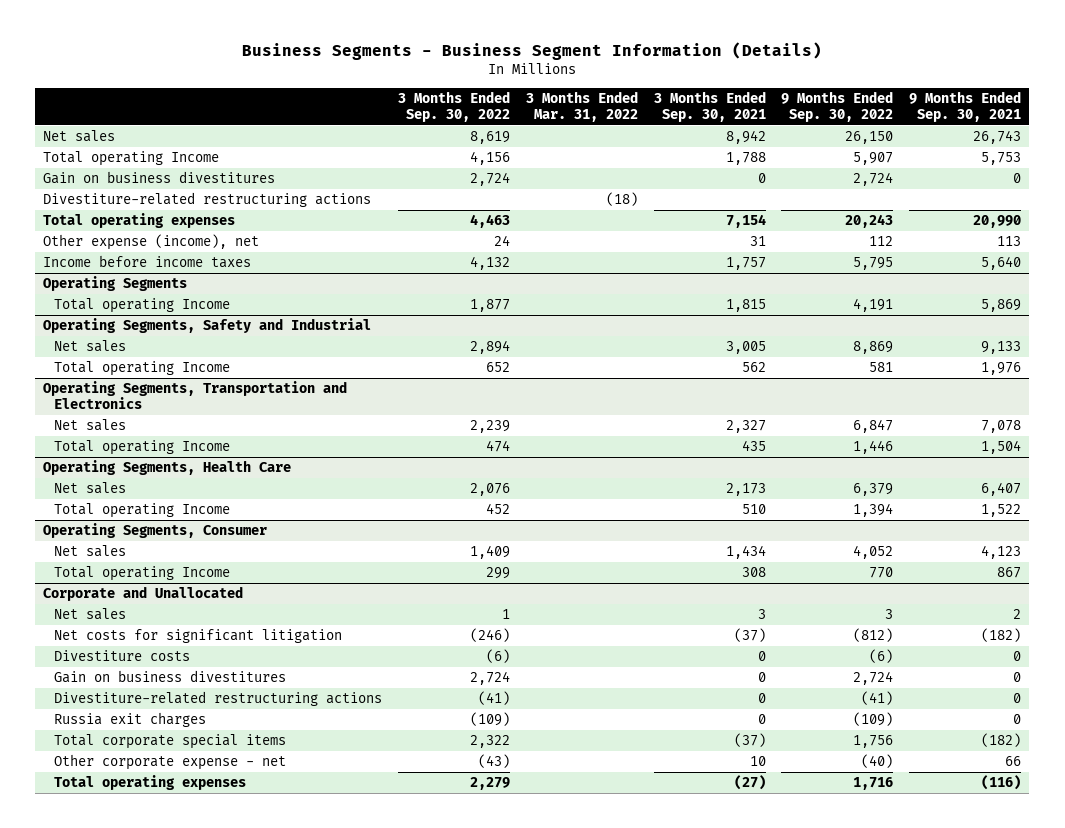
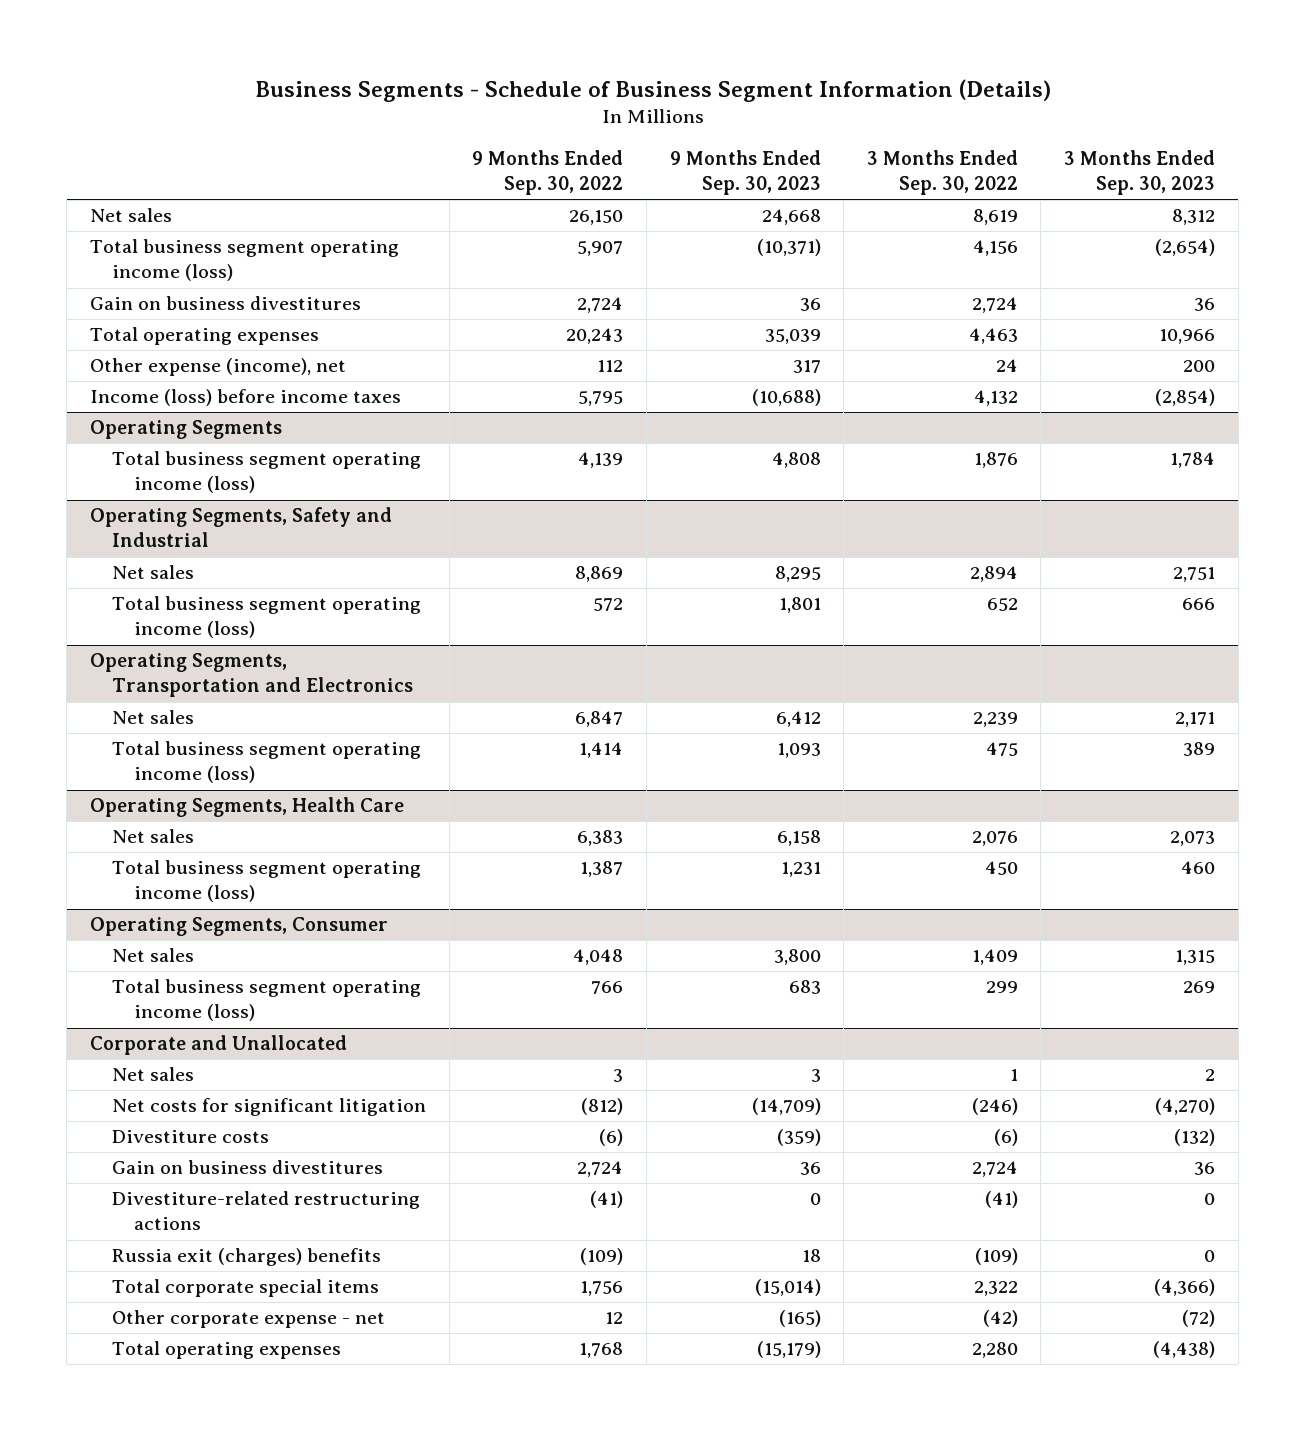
[242,42,823,61] Business Segments - Business Segment Information (Details) -> [254,79,1051,103] Business Segments - Schedule of Business Segment Information (Details)
[525,90,638,123] 3 Months Ended Mar. 31, 2022 -> none
[653,90,766,123] 3 Months Ended Sep. 30, 2021 -> none
[909,90,1022,123] 9 Months Ended Sep. 30, 2021 -> none
none -> [669,150,821,196] 9 Months Ended Sep. 30, 2023
none -> [1064,150,1216,196] 3 Months Ended Sep. 30, 2023
[43,151,220,167] Total operating Income -> [89,239,399,282] Total business segment operating income (loss)
[43,192,372,208] Divestiture-related restructuring actions -> none
[43,255,252,269] Income before income taxes -> [89,389,401,407] Income (loss) before income taxes
[54,298,231,314] Total operating Income -> [112,451,422,494] Total business segment operating income (loss)
[469,299,510,313] 1,877 -> [973,452,1018,469] 1,876
[853,298,894,313] 4,191 -> [578,452,624,469] 4,139
[54,361,231,377] Total operating Income -> [112,596,422,639] Total business segment operating income (loss)
[869,362,894,373] 581 -> [593,598,624,612] 572
[54,440,231,456] Total operating Income -> [112,741,422,784] Total business segment operating income (loss)
[485,440,510,453] 474 -> [985,742,1018,757] 475
[853,440,894,455] 1,446 -> [579,742,624,759] 1,414
[853,483,894,497] 6,379 -> [577,830,624,847] 6,383
[54,503,231,519] Total operating Income -> [112,860,422,903] Total business segment operating income (loss)
[485,503,510,515] 452 -> [984,861,1018,876] 450
[853,503,894,518] 1,394 -> [580,861,624,878] 1,387
[853,545,894,560] 4,052 -> [573,949,624,966] 4,048
[54,566,231,582] Total operating Income -> [112,979,422,1022] Total business segment operating income (loss)
[869,567,894,579] 770 -> [591,981,624,995] 766
[54,712,207,728] Russia exit charges -> [112,1248,382,1267] Russia exit (charges) benefits
[477,754,510,769] (43) -> [982,1310,1018,1328] (42)
[861,754,894,769] (40) -> [605,1312,624,1325] 12
[469,777,510,791] 2,279 -> [971,1342,1018,1359] 2,280
[853,777,894,791] 1,716 -> [579,1342,624,1359] 1,768

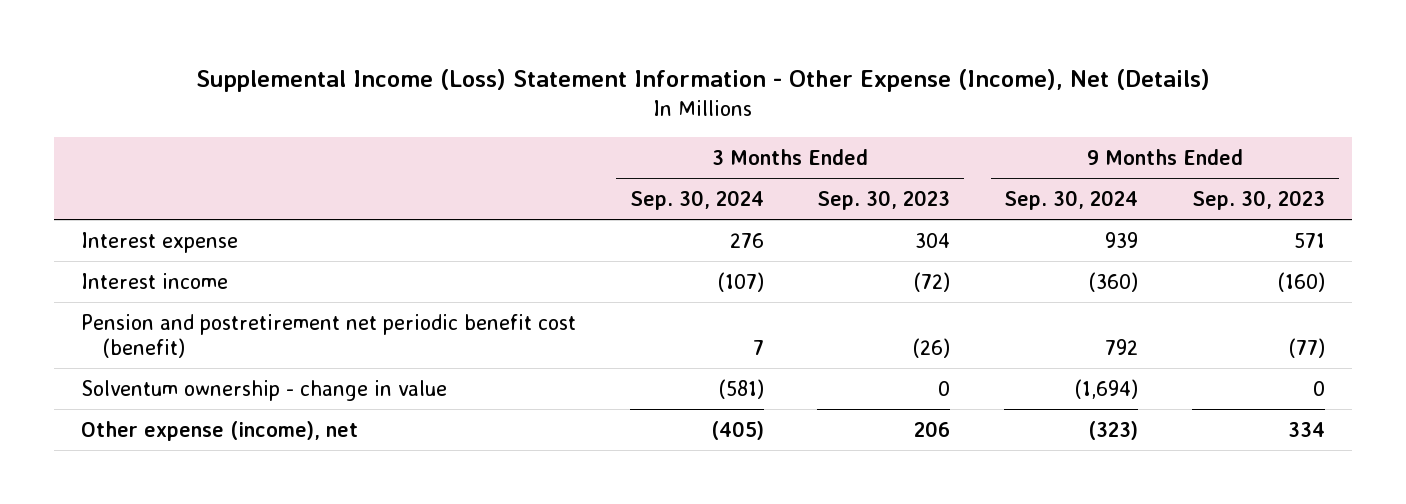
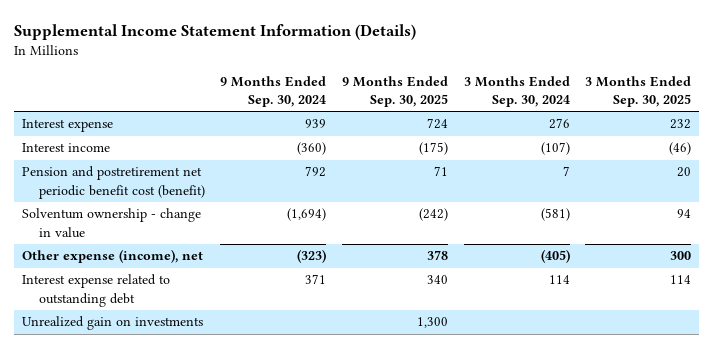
[195,68,1210,92] Supplemental Income (Loss) Statement Information - Other Expense (Income), Net (Details) -> [14,24,417,41] Supplemental Income Statement Information (Details)
[817,190,951,211] Sep. 30, 2023 -> none
[1192,190,1326,211] Sep. 30, 2023 -> none
none -> [341,75,448,108] 9 Months Ended Sep. 30, 2025
none -> [585,75,692,108] 3 Months Ended Sep. 30, 2025
none -> [21,274,170,307] Interest expense related to outstanding debt
none -> [21,316,203,331] Unrealized gain on investments

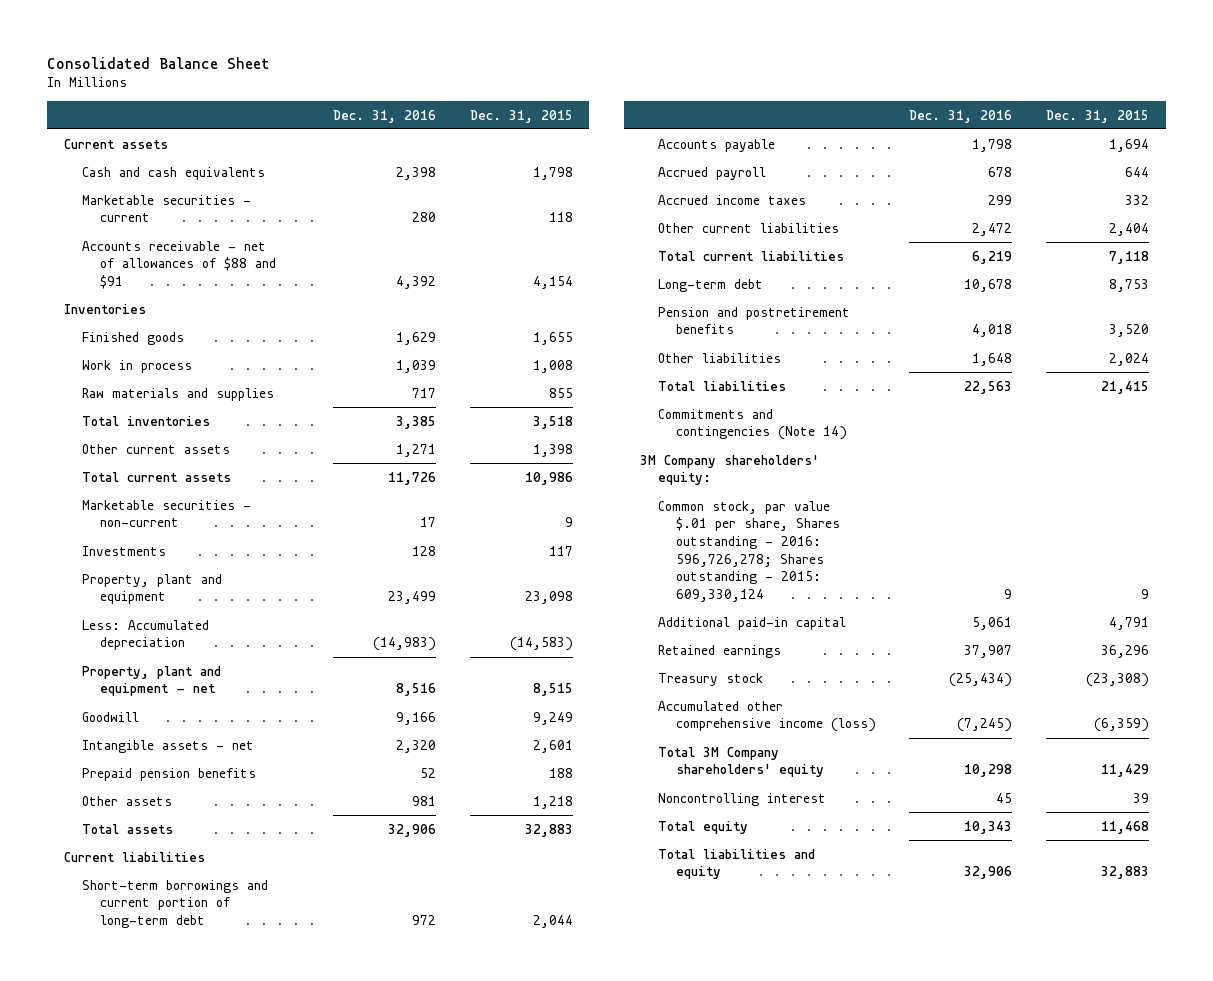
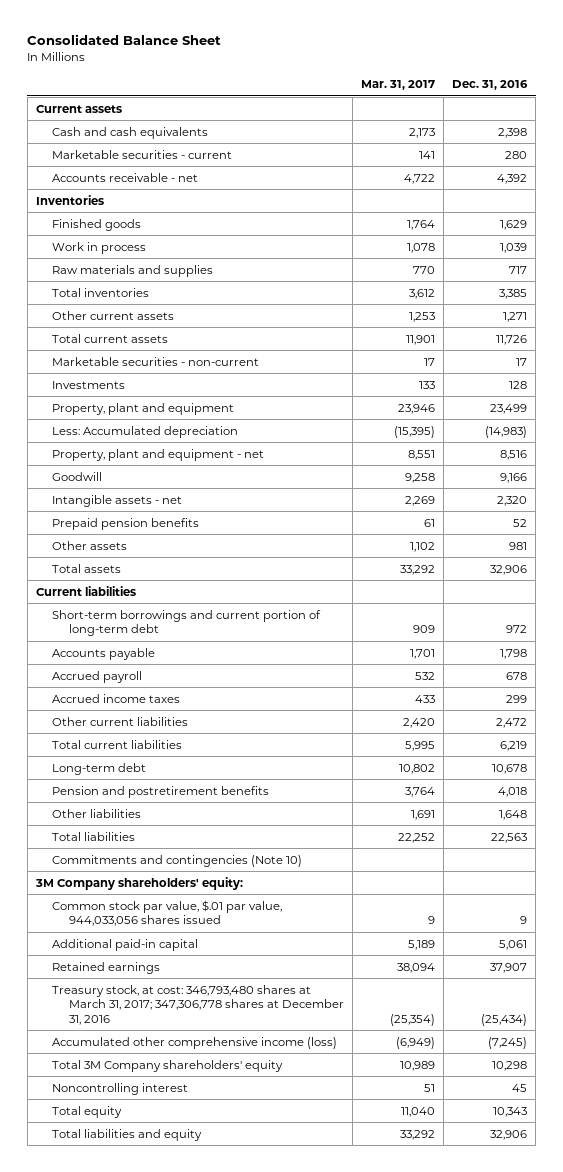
[469,109,573,123] Dec. 31, 2015 -> none
none -> [360,79,435,90] Mar. 31, 2017
[81,240,276,289] Accounts receivable - net of allowances of $88 and $91 -> [52,172,199,182] Accounts receivable - net
[658,408,847,441] Commitments and contingencies (Note 14) -> [52,854,303,867] Commitments and contingencies (Note 10)
[658,500,840,602] Common stock, par value $.01 per share, Shares outstanding - 2016: 596,726,278; Shares outstanding - 2015: 609,330,124 -> [52,899,283,927] Common stock par value, $.01 par value, 944,033,056 shares issued
[658,672,764,686] Treasury stock -> [52,984,344,1025] Treasury stock, at cost: 346,793,480 shares at March 31, 2017; 347,306,778 shares at December 31, 2016

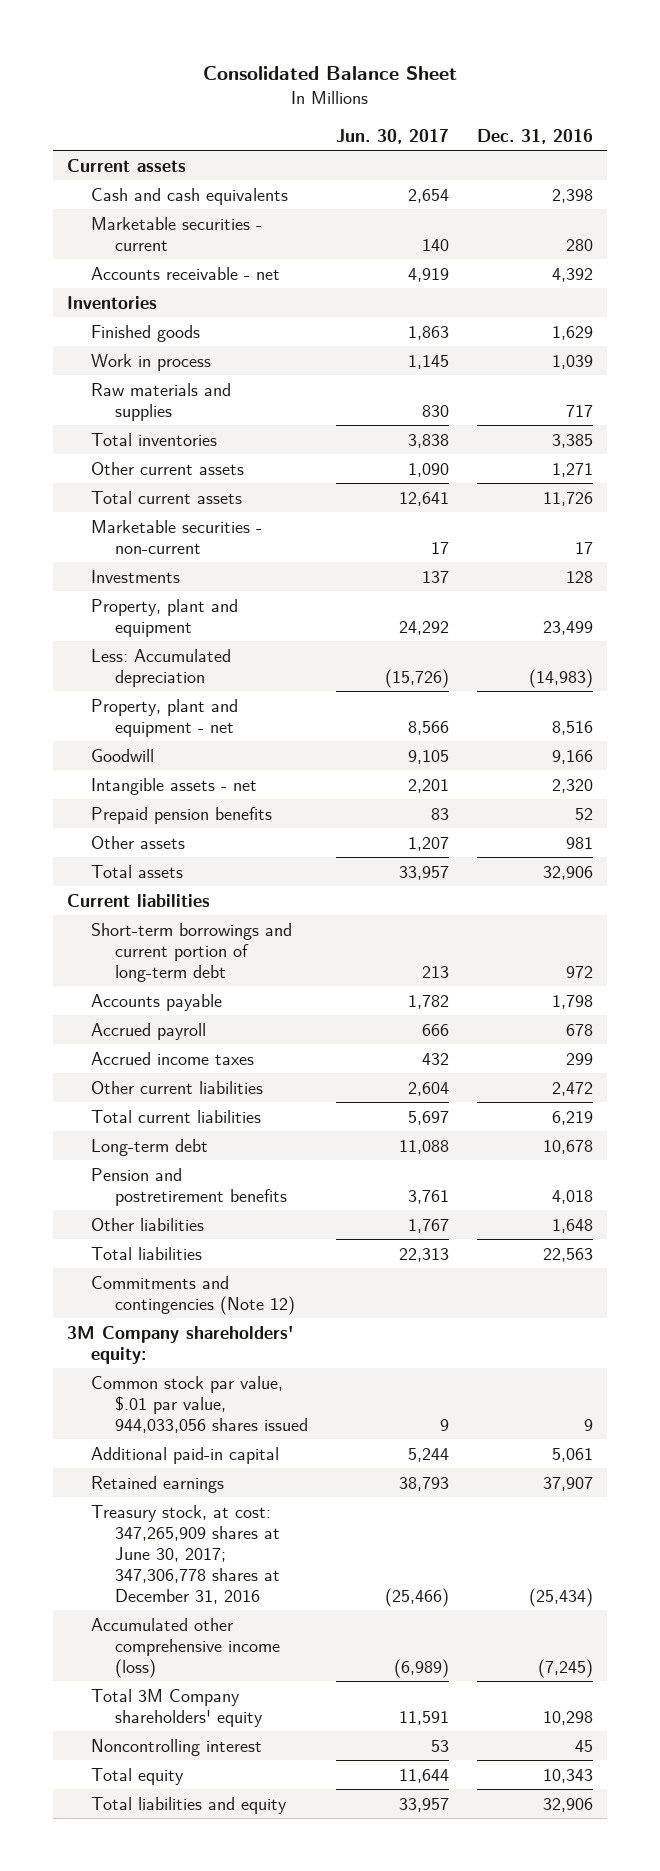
[360,79,435,90] Mar. 31, 2017 -> none
none -> [335,128,449,144] Jun. 30, 2017
[52,854,303,867] Commitments and contingencies (Note 10) -> [90,1275,295,1315] Commitments and contingencies (Note 12)
[52,984,344,1025] Treasury stock, at cost: 346,793,480 shares at March 31, 2017; 347,306,778 shares at December 31, 2016 -> [90,1504,280,1604] Treasury stock, at cost: 347,265,909 shares at June 30, 2017; 347,306,778 shares at December 31, 2016

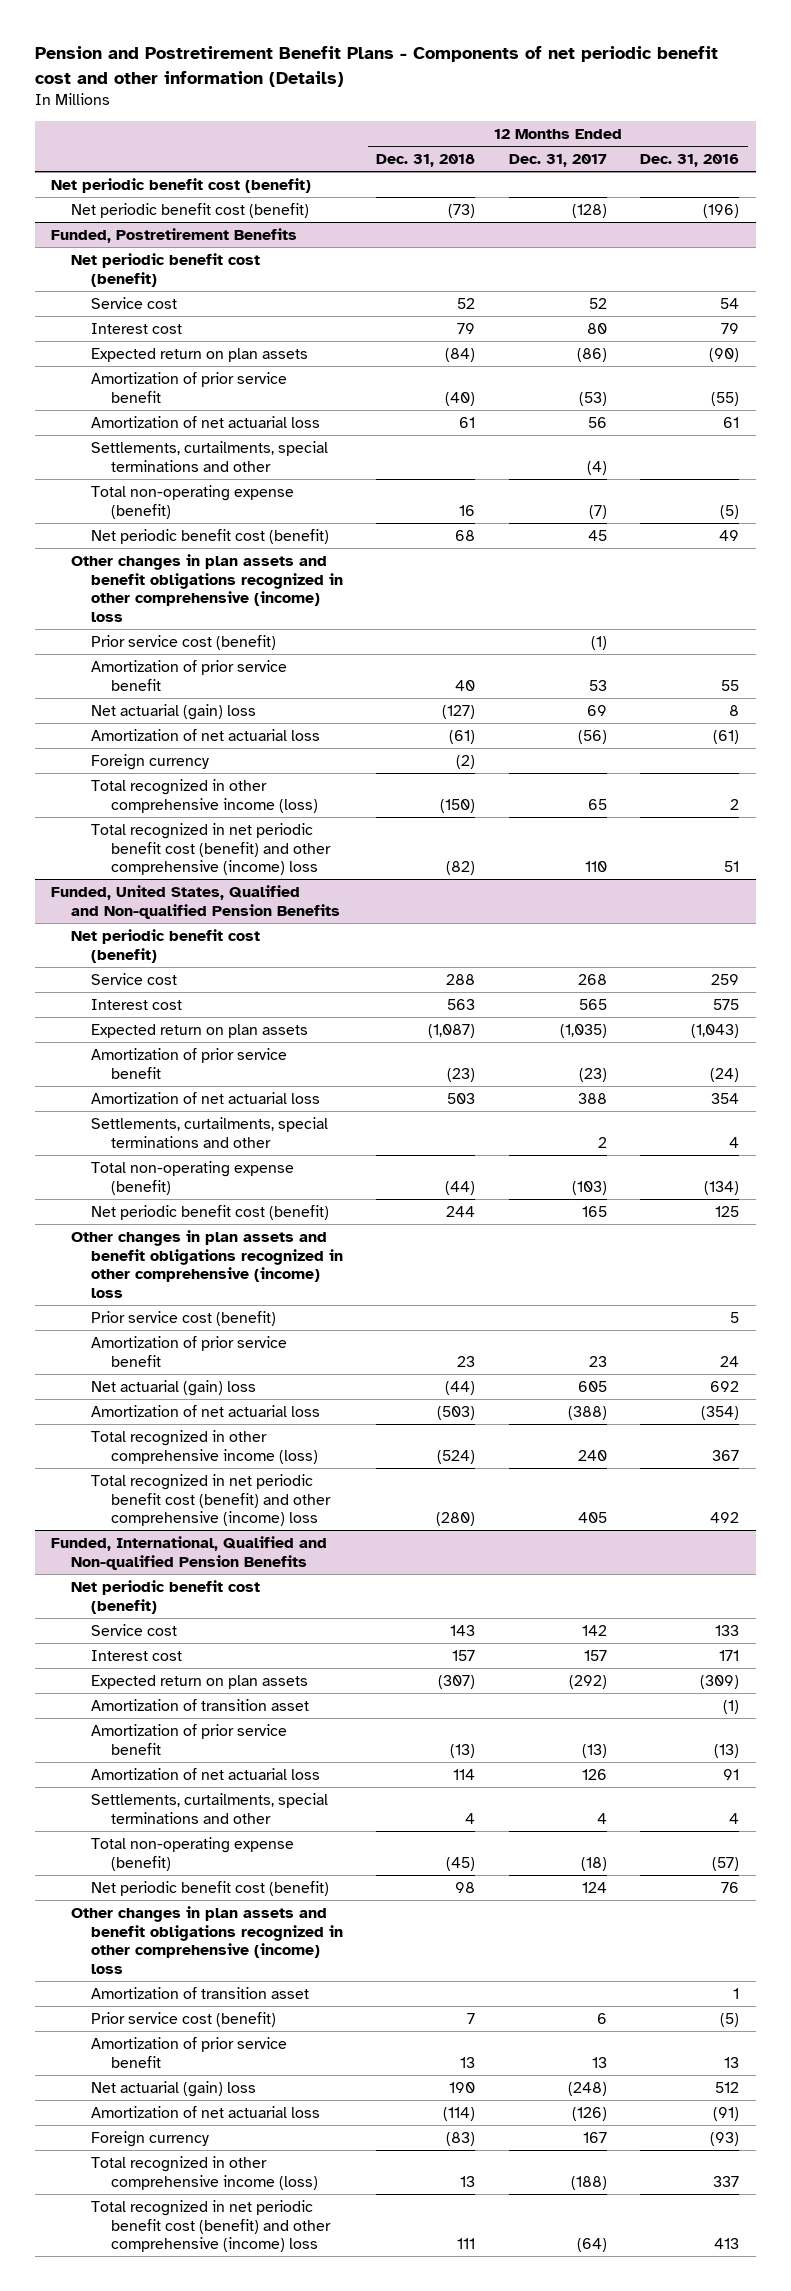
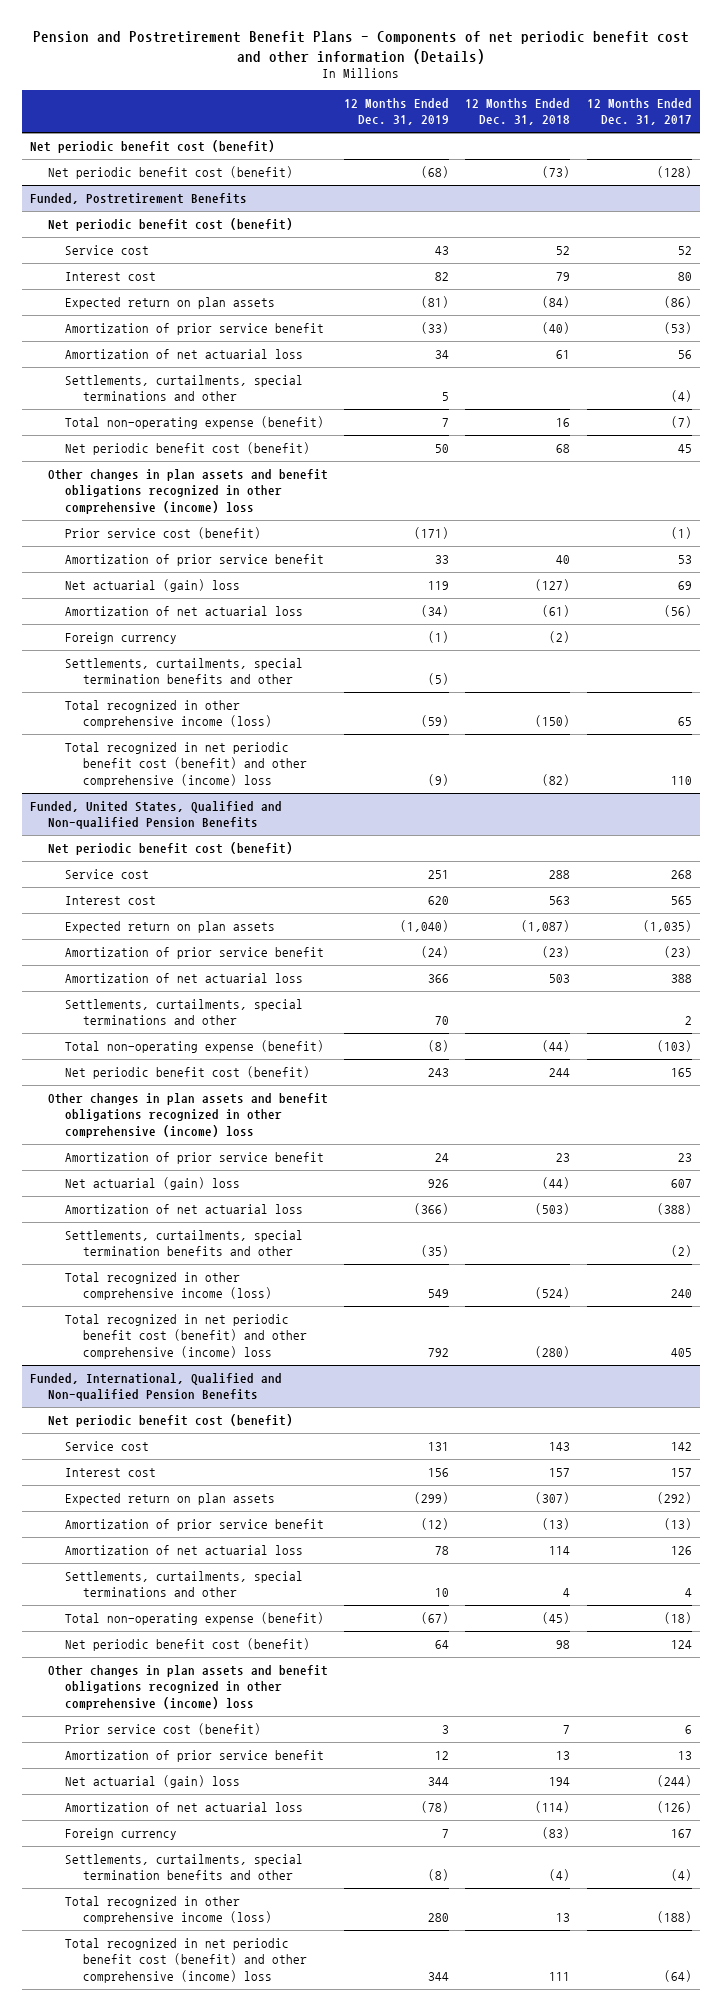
[640,153,740,167] Dec. 31, 2016 -> none
none -> [343,98,449,126] 12 Months Ended Dec. 31, 2019
none -> [65,658,304,685] Settlements, curtailments, special termination benefits and other
[90,1310,276,1326] Prior service cost (benefit) -> none
[577,1380,607,1392] 605 -> [670,1179,692,1189] 607
none -> [65,1230,304,1257] Settlements, curtailments, special termination benefits and other
[90,1698,309,1711] Amortization of transition asset -> none
[90,1986,309,1999] Amortization of transition asset -> none
[449,2081,476,2093] 190 -> [549,1777,571,1787] 194
[567,2081,607,2096] (248) -> [656,1775,692,1788] (244)
none -> [65,1854,304,1881] Settlements, curtailments, special termination benefits and other

